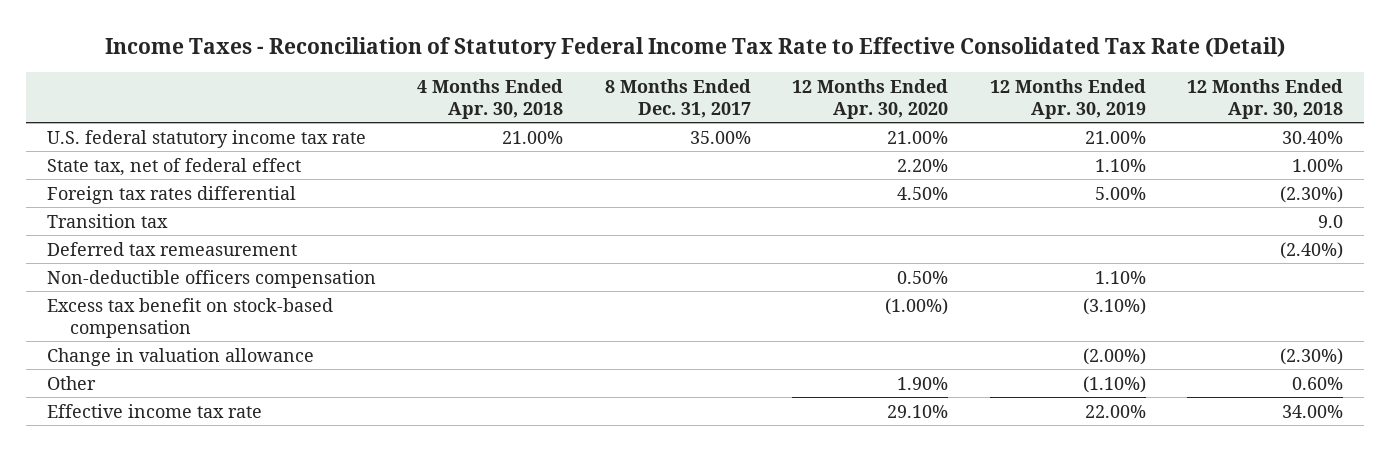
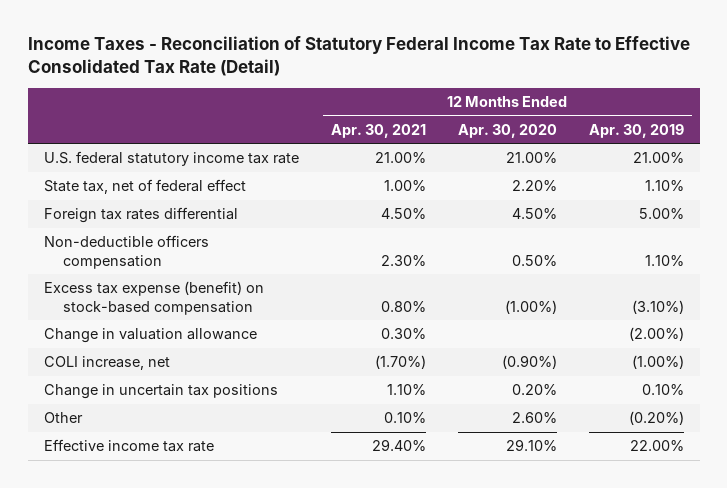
[417,78,564,119] 4 Months Ended Apr. 30, 2018 -> none
[604,78,751,118] 8 Months Ended Dec. 31, 2017 -> none
[1187,78,1344,119] 12 Months Ended Apr. 30, 2018 -> none
none -> [330,123,426,138] Apr. 30, 2021
[46,213,168,228] Transition tax -> none
[46,241,297,256] Deferred tax remeasurement -> none
[46,297,333,338] Excess tax benefit on stock-based compensation -> [43,281,264,315] Excess tax expense (benefit) on stock-based compensation
none -> [43,356,170,371] COLI increase, net
none -> [43,384,278,400] Change in uncertain tax positions
[897,376,949,390] 1.90% -> [511,412,557,424] 2.60%
[1082,375,1146,393] (1.10%) -> [628,411,684,426] (0.20%)

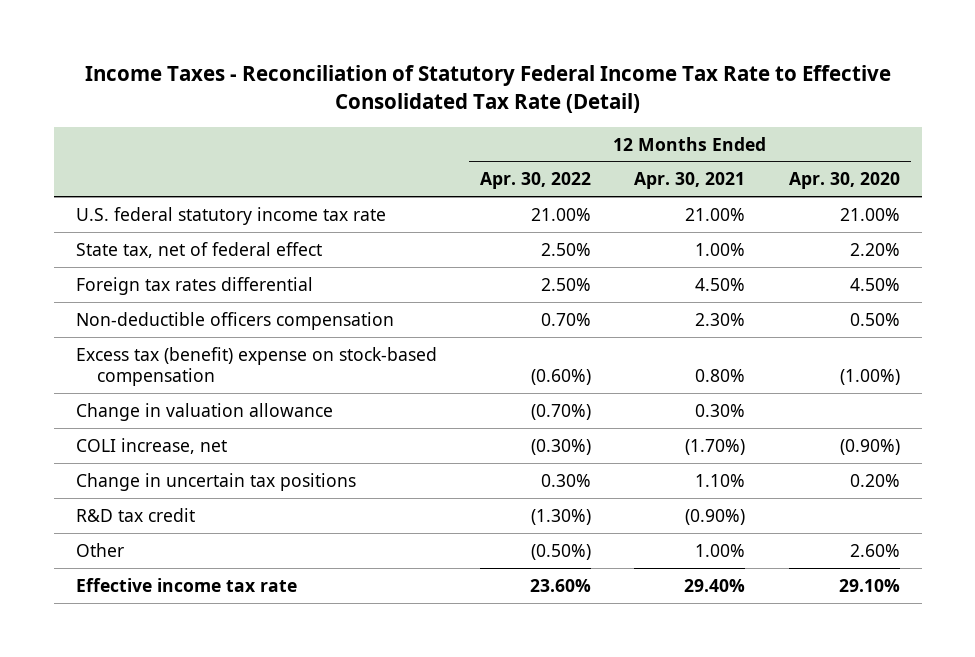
[588,123,684,138] Apr. 30, 2019 -> none
none -> [480,172,592,190] Apr. 30, 2022
[43,281,264,315] Excess tax expense (benefit) on stock-based compensation -> [75,346,437,386] Excess tax (benefit) expense on stock-based compensation
none -> [75,507,195,522] R&D tax credit
[383,412,426,424] 0.10% -> [695,543,746,557] 1.00%

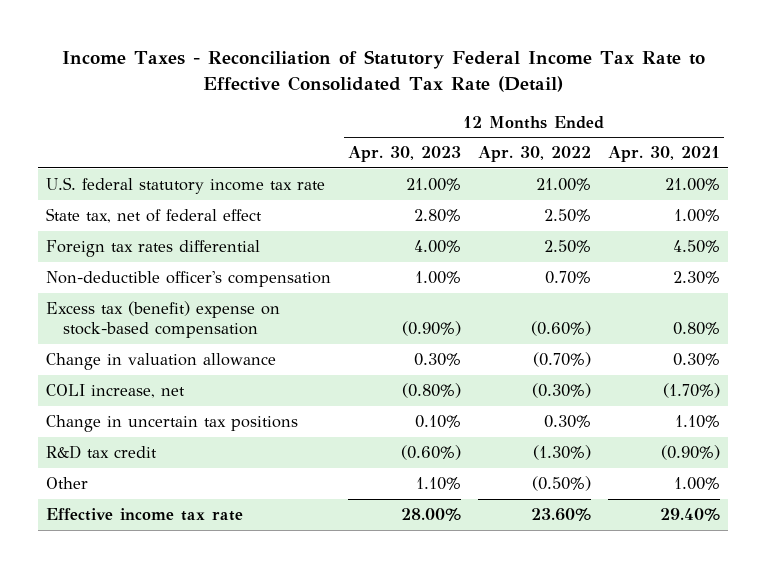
[788,172,900,190] Apr. 30, 2020 -> none
none -> [348,146,462,163] Apr. 30, 2023
[75,311,394,330] Non-deductible officers compensation -> [46,271,332,288] Non-deductible officer's compensation

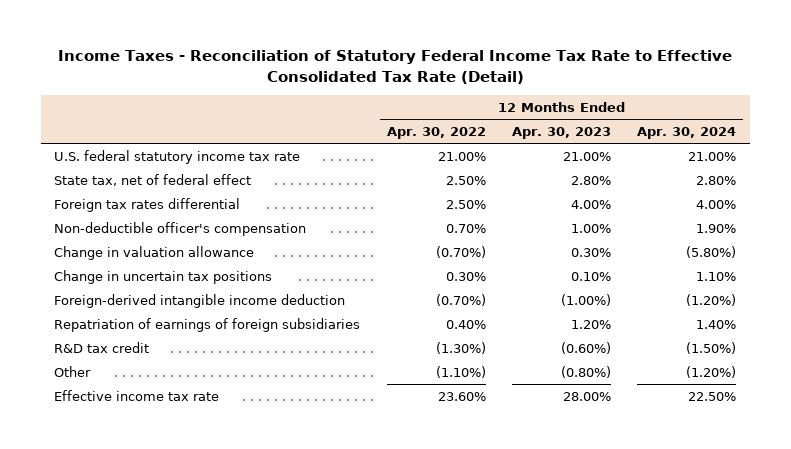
[607,146,720,163] Apr. 30, 2021 -> none
none -> [637,127,737,140] Apr. 30, 2024
[46,301,281,339] Excess tax (benefit) expense on stock-based compensation -> none
[46,384,186,399] COLI increase, net -> none
none -> [54,293,346,308] Foreign-derived intangible income deduction
none -> [54,317,361,332] Repatriation of earnings of foreign subsidiaries
[416,477,462,491] 1.10% -> [561,365,612,378] (0.80%)
[532,476,592,492] (0.50%) -> [435,365,486,378] (1.10%)

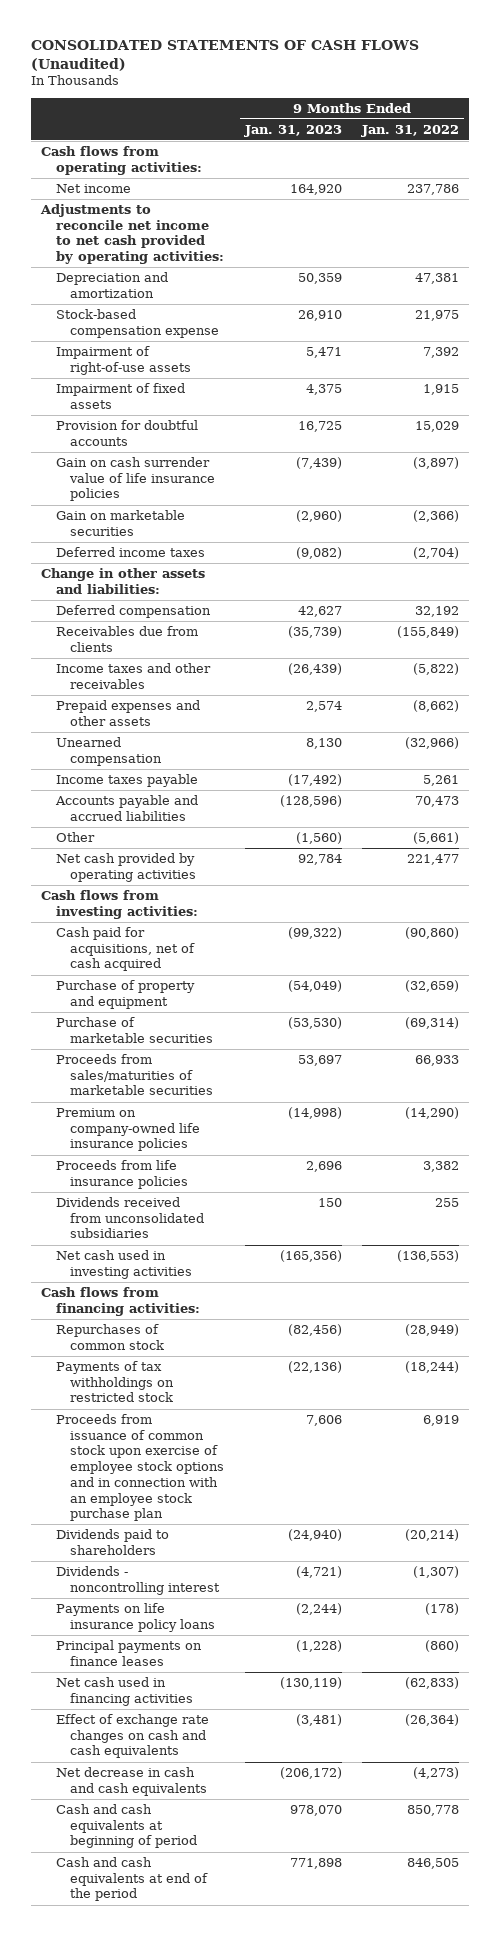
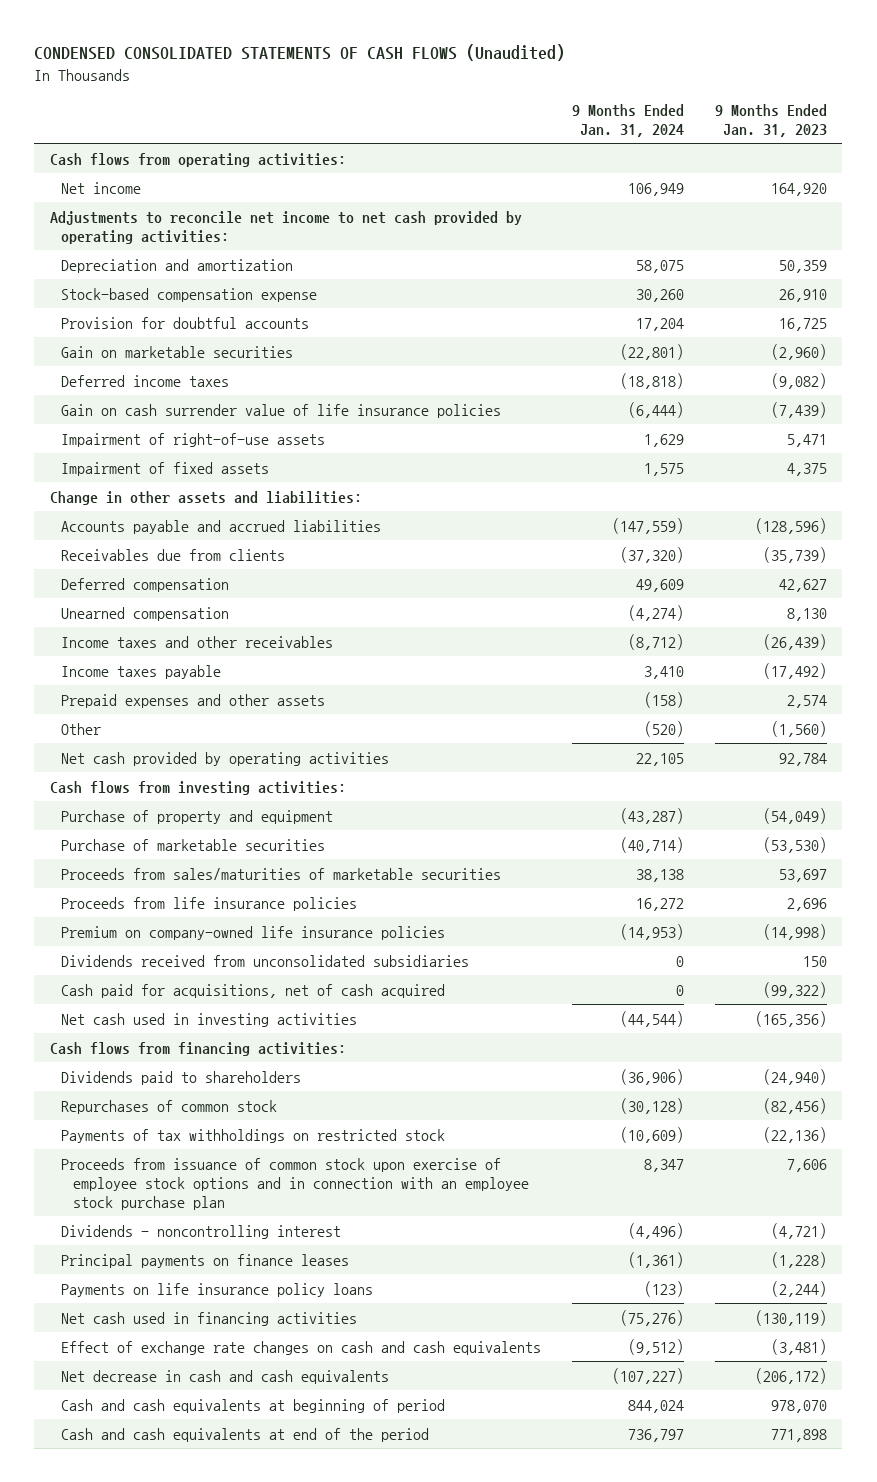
[30,39,419,71] CONSOLIDATED STATEMENTS OF CASH FLOWS (Unaudited) -> [34,44,566,62] CONDENSED CONSOLIDATED STATEMENTS OF CASH FLOWS (Unaudited)
[360,124,459,137] Jan. 31, 2022 -> none
none -> [572,103,685,137] 9 Months Ended Jan. 31, 2024
[55,457,216,502] Gain on cash surrender value of life insurance policies -> [61,403,502,418] Gain on cash surrender value of life insurance policies
[55,346,192,375] Impairment of right-of-use assets -> [61,432,326,447] Impairment of right-of-use assets
[55,383,185,409] Impairment of fixed assets -> [61,461,270,476] Impairment of fixed assets
[54,795,198,821] Accounts payable and accrued liabilities -> [61,519,382,534] Accounts payable and accrued liabilities
[55,605,211,619] Deferred compensation -> [61,577,230,592] Deferred compensation
[55,663,211,689] Income taxes and other receivables -> [61,635,334,648] Income taxes and other receivables
[55,700,200,726] Prepaid expenses and other assets -> [61,693,326,708] Prepaid expenses and other assets
[55,1108,201,1152] Premium on company-owned life insurance policies -> [61,925,446,940] Premium on company-owned life insurance policies
[55,927,196,972] Cash paid for acquisitions, net of cash acquired -> [61,983,446,998] Cash paid for acquisitions, net of cash acquired
[55,1529,169,1555] Dividends paid to shareholders -> [61,1070,302,1085] Dividends paid to shareholders
[55,1603,216,1632] Payments on life insurance policy loans -> [61,1282,374,1297] Payments on life insurance policy loans

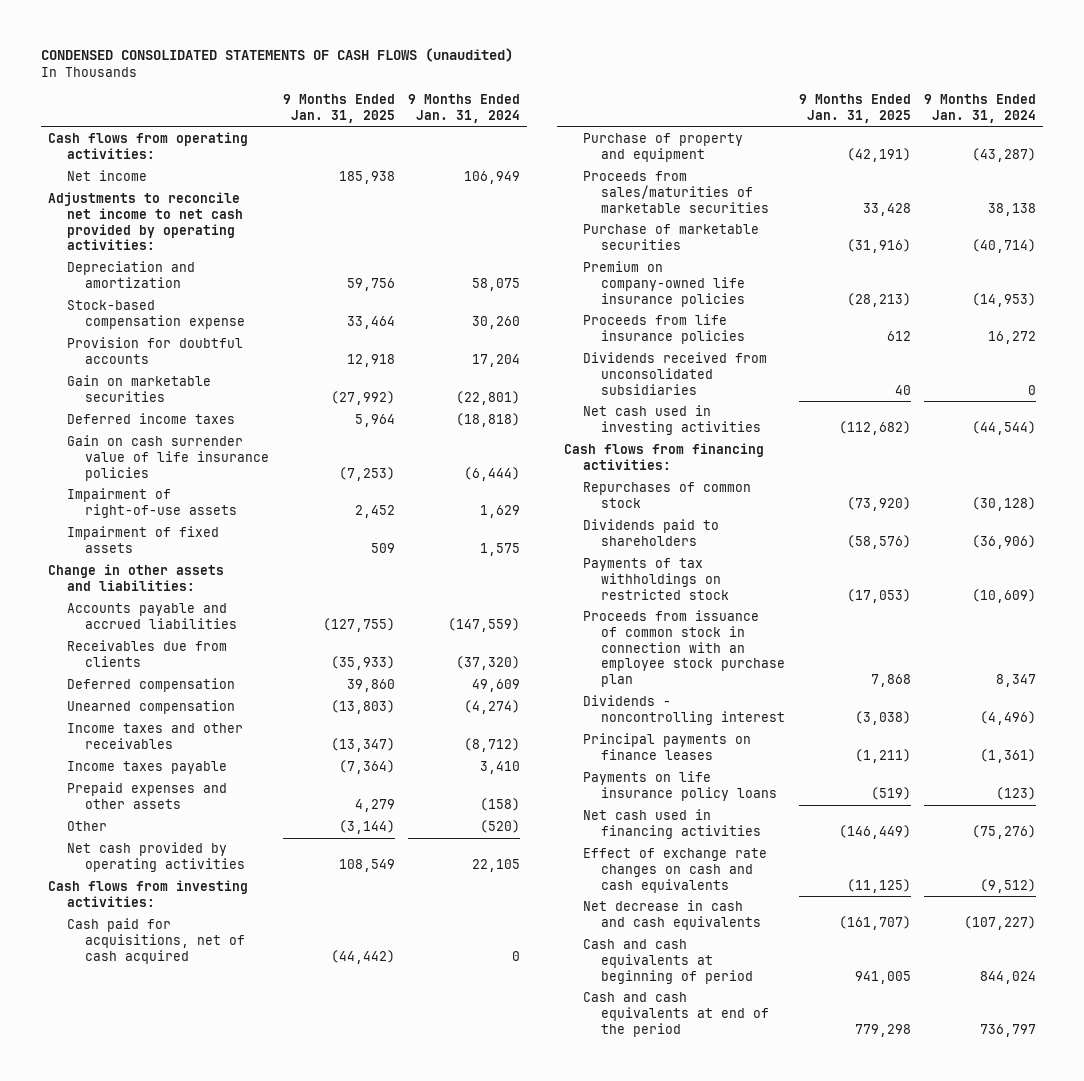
[34,44,566,62] CONDENSED CONSOLIDATED STATEMENTS OF CASH FLOWS (Unaudited) -> [41,48,514,63] CONDENSED CONSOLIDATED STATEMENTS OF CASH FLOWS (unaudited)
[714,103,827,137] 9 Months Ended Jan. 31, 2023 -> none
none -> [282,94,395,124] 9 Months Ended Jan. 31, 2025
[61,983,446,998] Cash paid for acquisitions, net of cash acquired -> [66,918,246,964] Cash paid for acquisitions, net of cash acquired
[61,838,326,851] Purchase of marketable securities -> [582,224,759,251] Purchase of marketable securities
[61,896,358,911] Proceeds from life insurance policies -> [582,314,746,345] Proceeds from life insurance policies
[61,1070,302,1085] Dividends paid to shareholders -> [582,519,719,547] Dividends paid to shareholders
[61,1157,529,1210] Proceeds from issuance of common stock upon exercise of employee stock options and in connection with an employee stock purchase plan -> [582,610,786,688] Proceeds from issuance of common stock in connection with an employee stock purchase plan

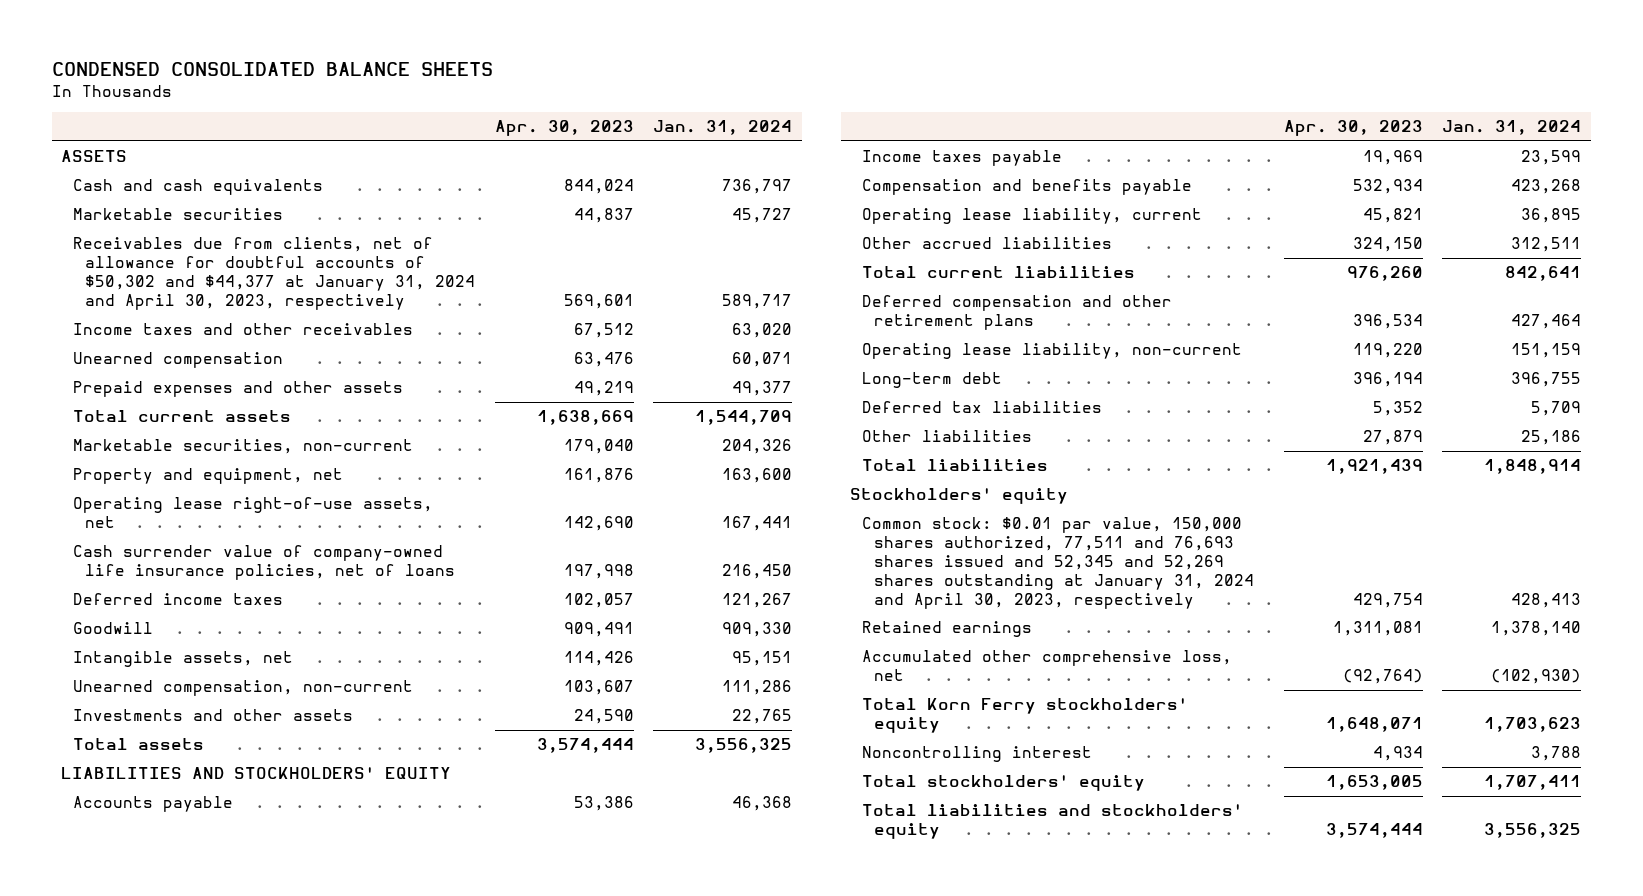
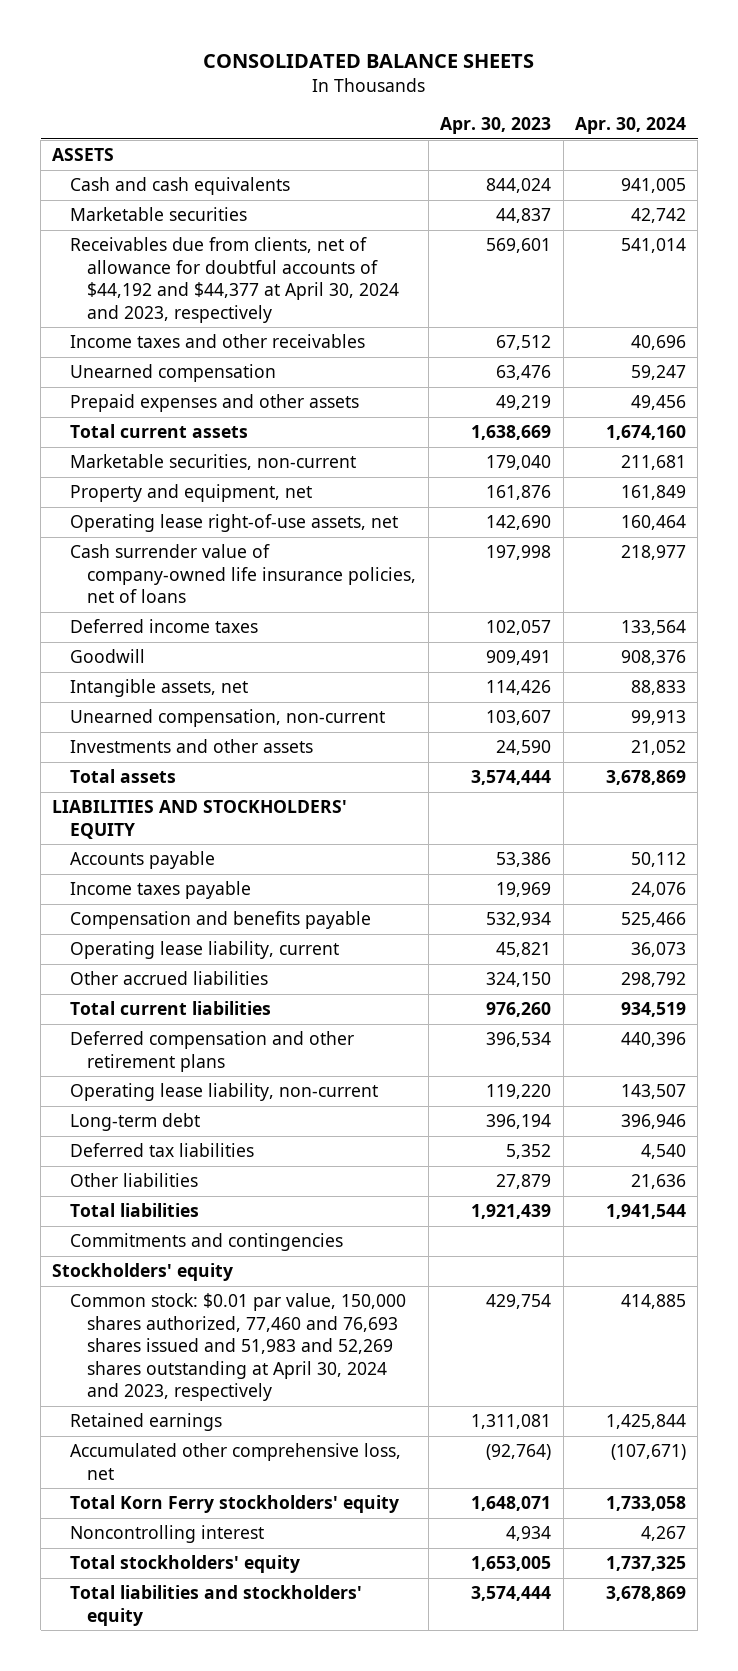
[51,61,493,76] CONDENSED CONSOLIDATED BALANCE SHEETS -> [203,53,535,68] CONSOLIDATED BALANCE SHEETS
[653,120,793,136] Jan. 31, 2024 -> none
none -> [575,117,687,135] Apr. 30, 2024
[73,237,476,311] Receivables due from clients, net of allowance for doubtful accounts of $50,302 and $44,377 at January 31, 2024 and April 30, 2023, respectively -> [69,237,400,323] Receivables due from clients, net of allowance for doubtful accounts of $44,192 and $44,377 at April 30, 2024 and 2023, respectively
none -> [69,1233,343,1252] Commitments and contingencies
[862,517,1255,609] Common stock: $0.01 par value, 150,000 shares authorized, 77,511 and 76,693 shares issued and 52,345 and 52,269 shares outstanding at January 31, 2024 and April 30, 2023, respectively -> [69,1293,406,1402] Common stock: $0.01 par value, 150,000 shares authorized, 77,460 and 76,693 shares issued and 51,983 and 52,269 shares outstanding at April 30, 2024 and 2023, respectively

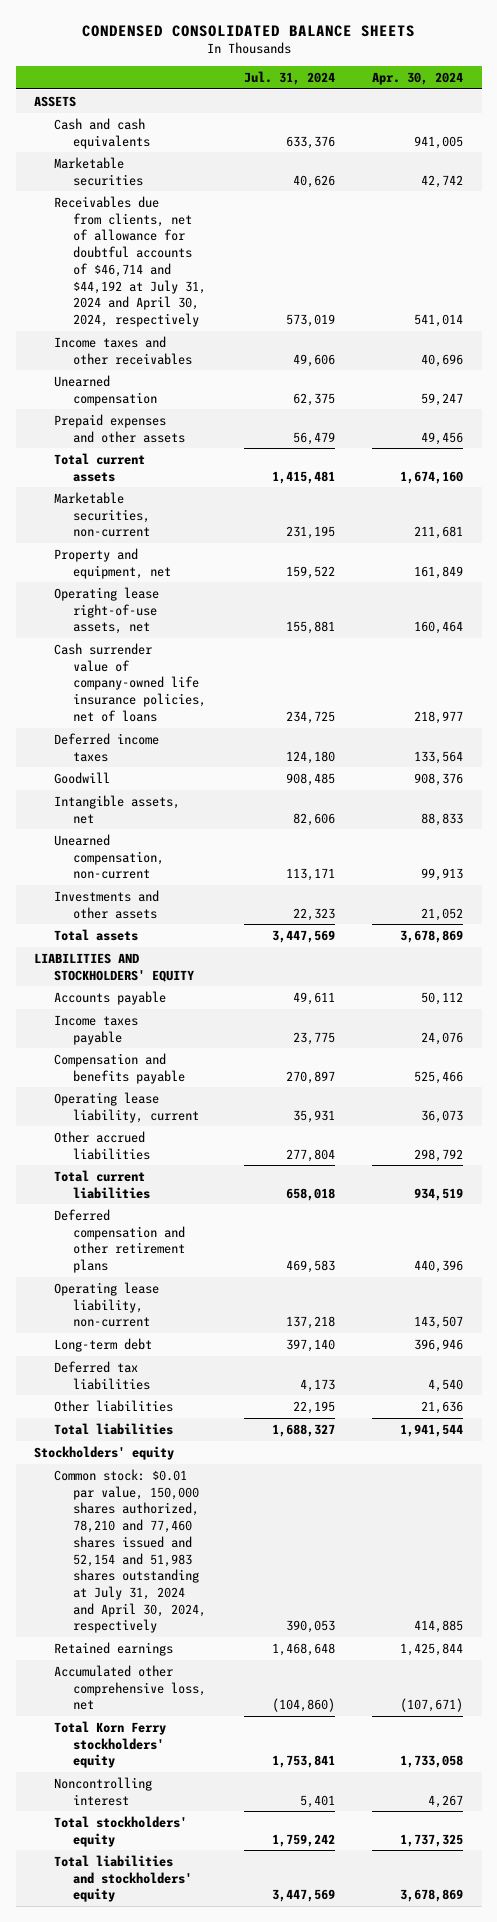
[203,53,535,68] CONSOLIDATED BALANCE SHEETS -> [81,24,415,37] CONDENSED CONSOLIDATED BALANCE SHEETS
[440,117,552,135] Apr. 30, 2023 -> none
none -> [243,70,335,85] Jul. 31, 2024
[69,237,400,323] Receivables due from clients, net of allowance for doubtful accounts of $44,192 and $44,377 at April 30, 2024 and 2023, respectively -> [53,195,207,328] Receivables due from clients, net of allowance for doubtful accounts of $46,714 and $44,192 at July 31, 2024 and April 30, 2024, respectively
[69,1233,343,1252] Commitments and contingencies -> none
[69,1293,406,1402] Common stock: $0.01 par value, 150,000 shares authorized, 77,460 and 76,693 shares issued and 51,983 and 52,269 shares outstanding at April 30, 2024 and 2023, respectively -> [53,1468,207,1634] Common stock: $0.01 par value, 150,000 shares authorized, 78,210 and 77,460 shares issued and 52,154 and 51,983 shares outstanding at July 31, 2024 and April 30, 2024, respectively

